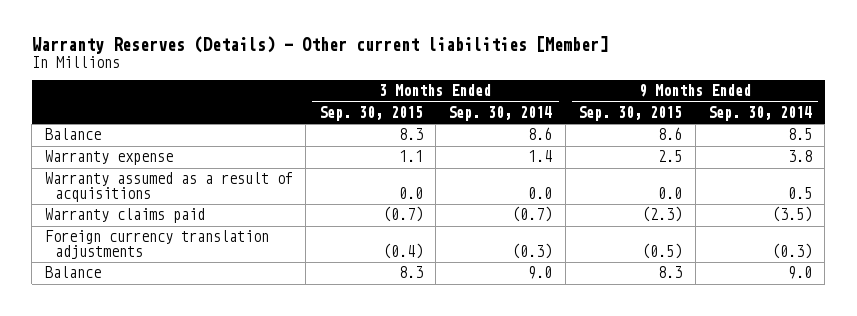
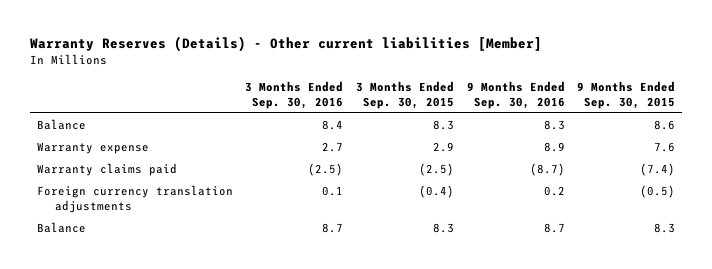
[448,106,553,122] Sep. 30, 2014 -> none
[707,106,812,122] Sep. 30, 2014 -> none
none -> [245,81,344,109] 3 Months Ended Sep. 30, 2016
none -> [466,81,565,109] 9 Months Ended Sep. 30, 2016
[44,172,293,202] Warranty assumed as a result of acquisitions -> none
[398,150,423,163] 1.1 -> [432,142,454,153] 2.9
[658,150,683,163] 2.5 -> [654,142,676,153] 7.6
[382,206,423,223] (0.7) -> [418,163,454,177] (2.5)
[642,206,683,223] (2.3) -> [640,163,676,177] (7.4)

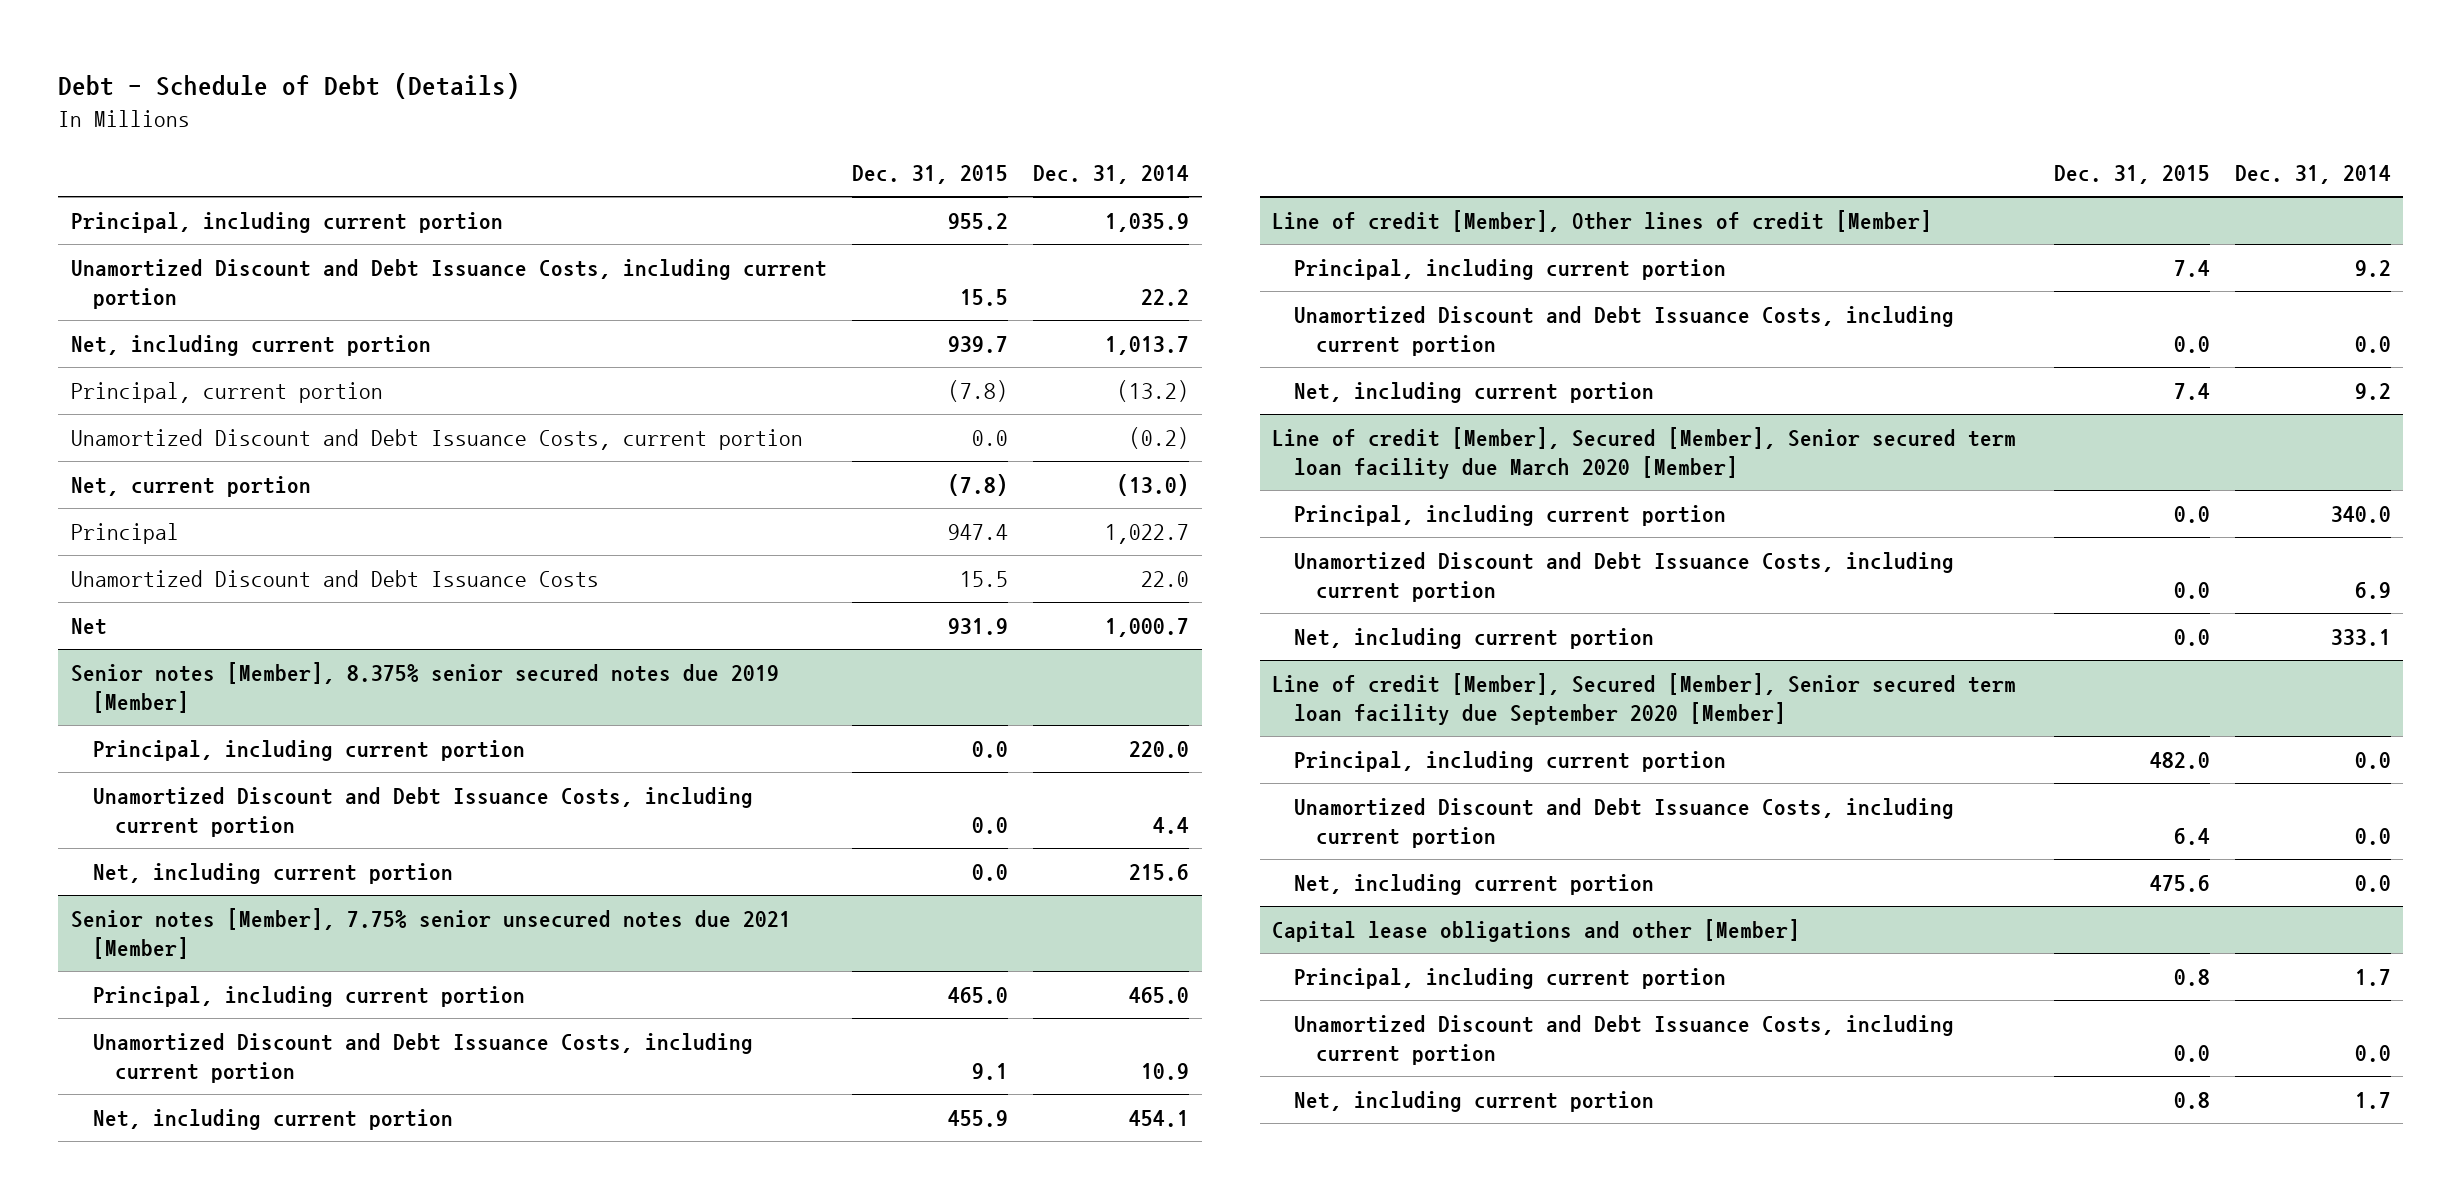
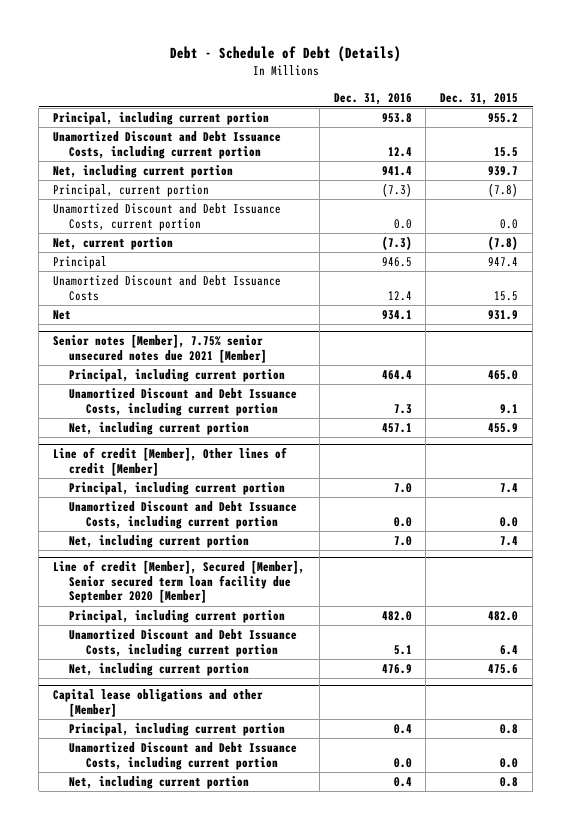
[1033,164,1190,184] Dec. 31, 2014 -> none
none -> [333,92,412,105] Dec. 31, 2016
[71,662,780,714] Senior notes [Member], 8.375% senior secured notes due 2019 [Member] -> none
[92,740,525,762] Principal, including current portion -> none
[92,787,753,838] Unamortized Discount and Debt Issuance Costs, including current portion -> none
[92,863,453,885] Net, including current portion -> none
[1272,427,2017,480] Line of credit [Member], Secured [Member], Senior secured term loan facility due March 2020 [Member] -> none
[1294,505,1727,527] Principal, including current portion -> none
[1294,552,1955,603] Unamortized Discount and Debt Issuance Costs, including current portion -> none
[1294,628,1655,650] Net, including current portion -> none

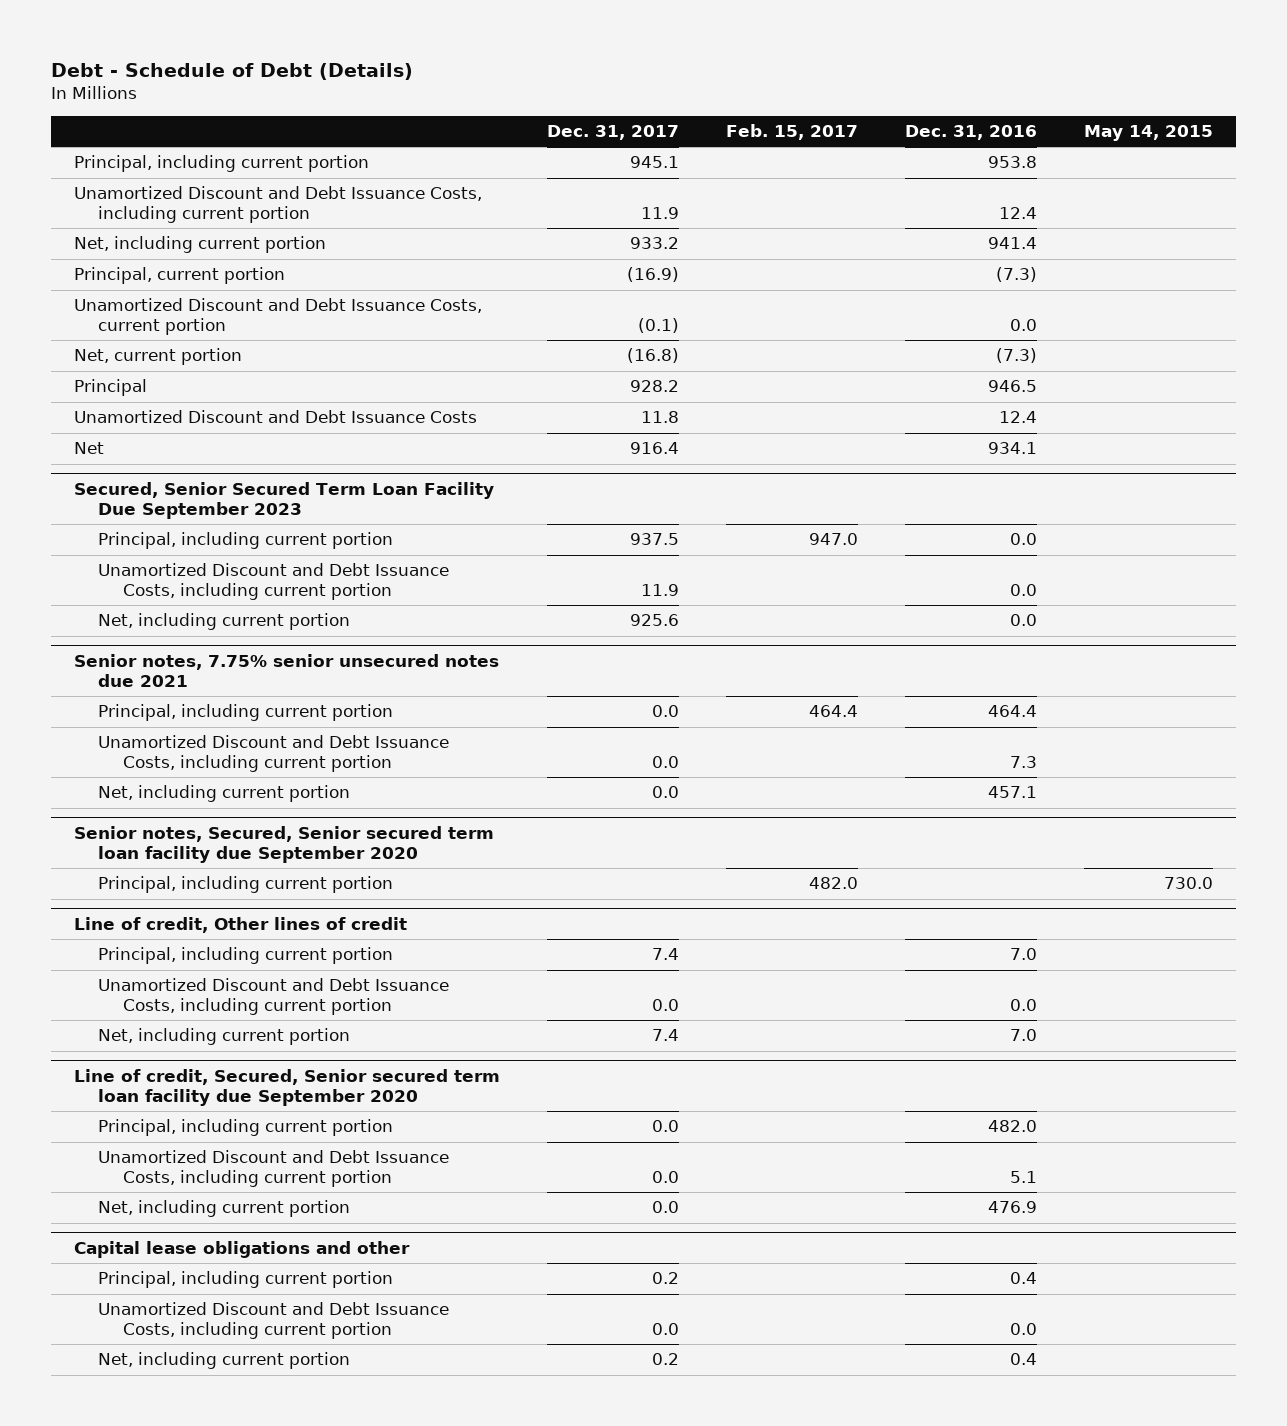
[440,92,519,105] Dec. 31, 2015 -> none
none -> [547,125,680,141] Dec. 31, 2017
none -> [726,124,859,141] Feb. 15, 2017
none -> [1084,125,1214,142] May 14, 2015
none -> [74,482,495,520] Secured, Senior Secured Term Loan Facility Due September 2023
none -> [98,532,394,550] Principal, including current portion
none -> [98,563,450,601] Unamortized Discount and Debt Issuance Costs, including current portion
none -> [98,613,351,631] Net, including current portion
[53,334,268,363] Senior notes [Member], 7.75% senior unsecured notes due 2021 [Member] -> [74,654,500,688] Senior notes, 7.75% senior unsecured notes due 2021
none -> [74,826,495,864] Senior notes, Secured, Senior secured term loan facility due September 2020
none -> [98,876,394,894] Principal, including current portion
[53,447,288,476] Line of credit [Member], Other lines of credit [Member] -> [74,917,408,934] Line of credit, Other lines of credit
[53,560,306,604] Line of credit [Member], Secured [Member], Senior secured term loan facility due September 2020 [Member] -> [74,1069,501,1107] Line of credit, Secured, Senior secured term loan facility due September 2020
[53,689,264,717] Capital lease obligations and other [Member] -> [74,1241,411,1259] Capital lease obligations and other

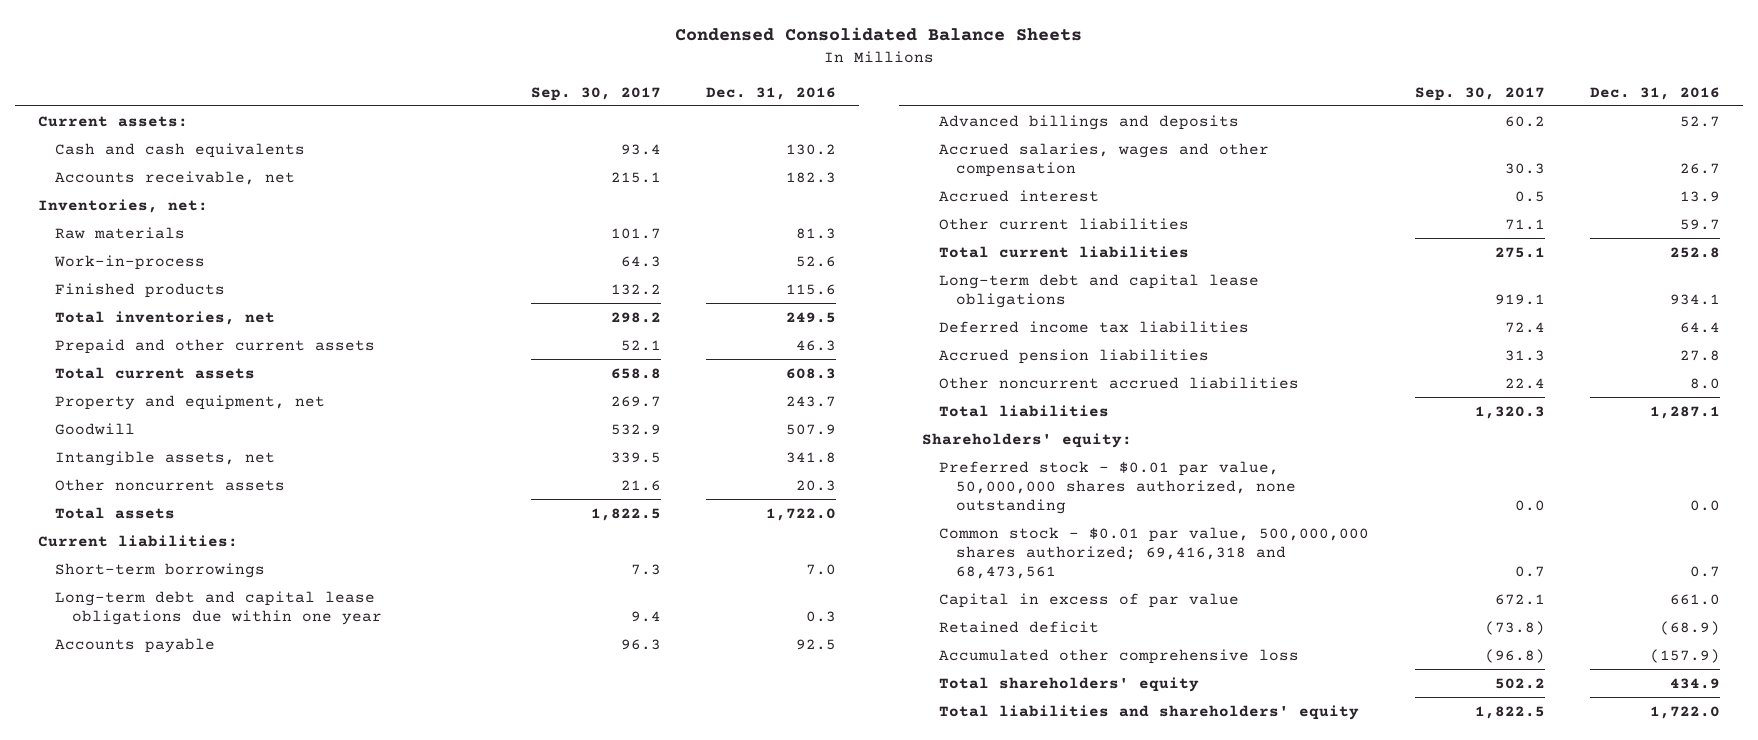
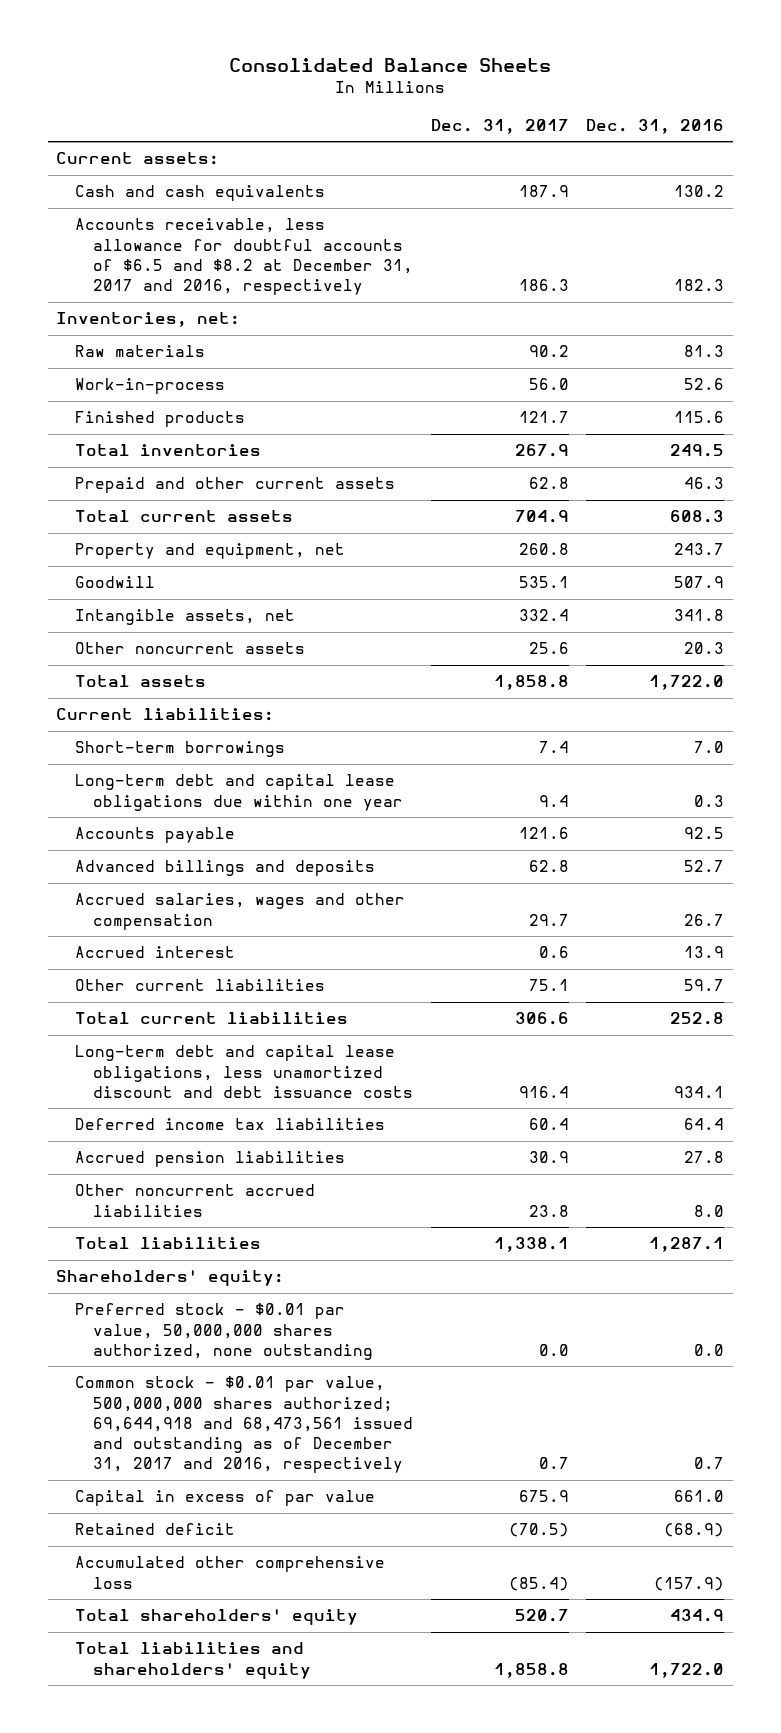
[675,27,1083,42] Condensed Consolidated Balance Sheets -> [229,57,552,72] Consolidated Balance Sheets
[530,86,661,101] Sep. 30, 2017 -> none
none -> [430,118,569,134] Dec. 31, 2017
[55,170,296,185] Accounts receivable, net -> [74,218,414,296] Accounts receivable, less allowance for doubtful accounts of $6.5 and $8.2 at December 31, 2017 and 2016, respectively
[55,310,276,325] Total inventories, net -> [74,444,261,457] Total inventories
[939,273,1260,308] Long-term debt and capital lease obligations -> [74,1045,414,1098] Long-term debt and capital lease obligations, less unamortized discount and debt issuance costs
[939,526,1370,579] Common stock - $0.01 par value, 500,000,000 shares authorized; 69,416,318 and 68,473,561 -> [74,1376,414,1474] Common stock - $0.01 par value, 500,000,000 shares authorized; 69,644,918 and 68,473,561 issued and outstanding as of December 31, 2017 and 2016, respectively

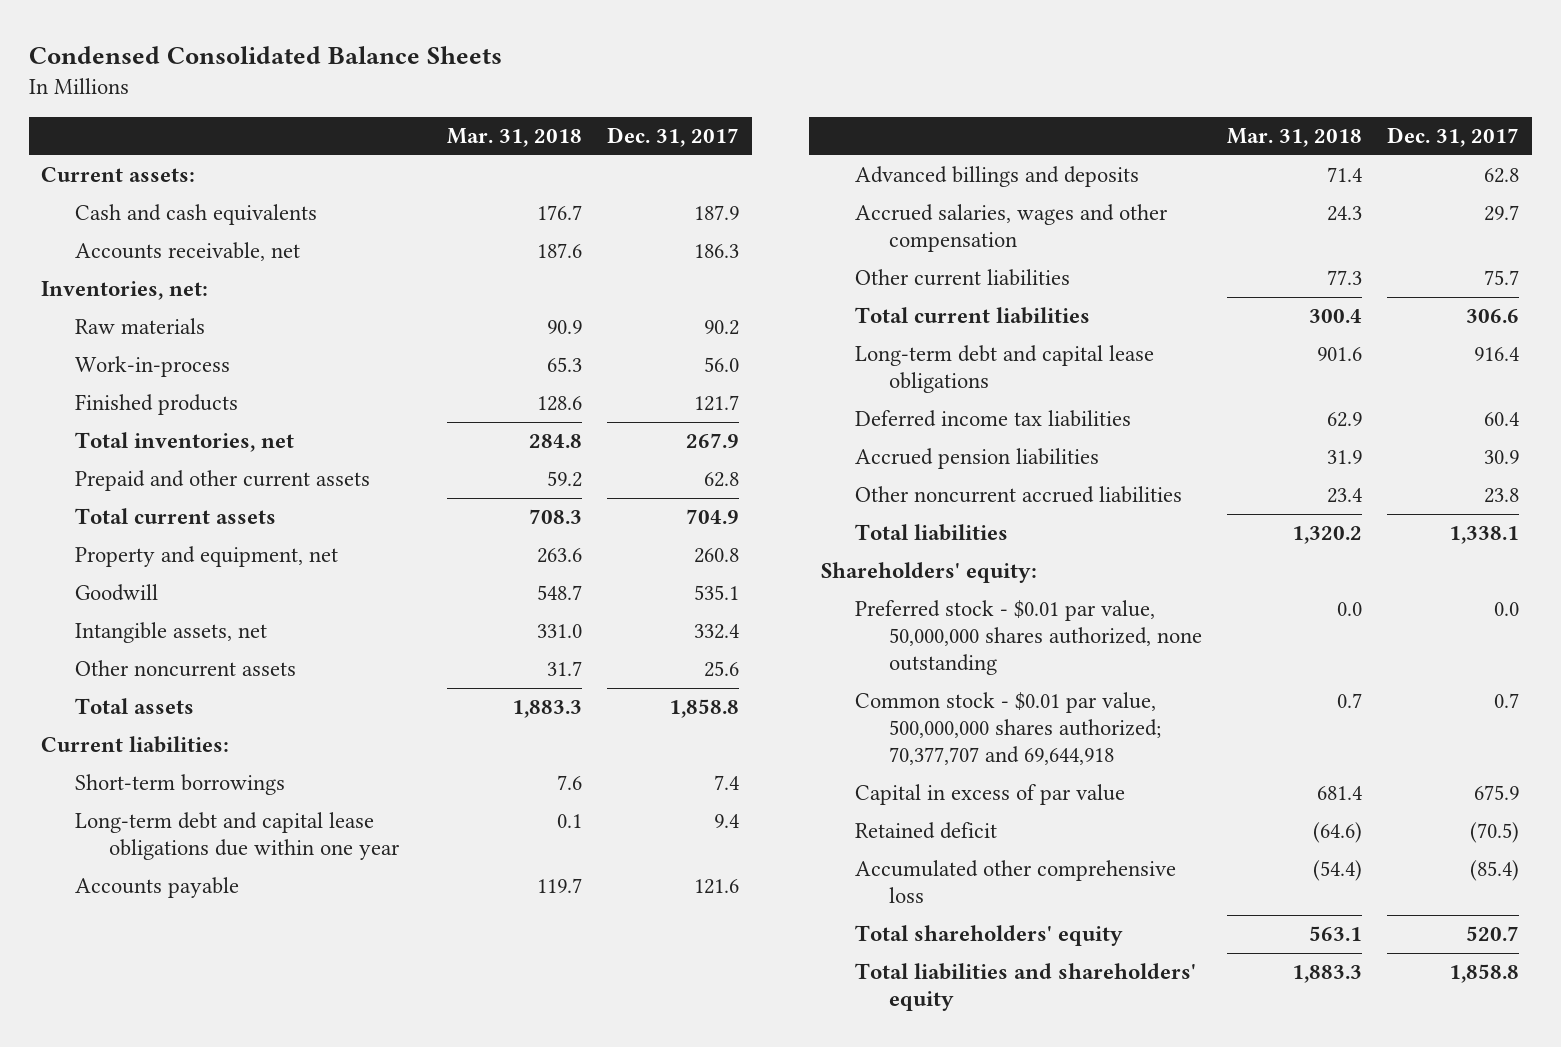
[229,57,552,72] Consolidated Balance Sheets -> [28,45,502,64] Condensed Consolidated Balance Sheets
[586,118,725,134] Dec. 31, 2016 -> none
none -> [447,127,583,147] Mar. 31, 2018
[74,218,414,296] Accounts receivable, less allowance for doubtful accounts of $6.5 and $8.2 at December 31, 2017 and 2016, respectively -> [74,242,300,262] Accounts receivable, net
[74,444,261,457] Total inventories -> [74,432,294,453] Total inventories, net
[74,946,235,959] Accrued interest -> none
[528,979,569,992] 75.1 -> [1484,270,1520,286] 75.7
[74,1045,414,1098] Long-term debt and capital lease obligations, less unamortized discount and debt issuance costs -> [854,345,1154,394] Long-term debt and capital lease obligations
[74,1376,414,1474] Common stock - $0.01 par value, 500,000,000 shares authorized; 69,644,918 and 68,473,561 issued and outstanding as of December 31, 2017 and 2016, respectively -> [854,692,1161,766] Common stock - $0.01 par value, 500,000,000 shares authorized; 70,377,707 and 69,644,918

